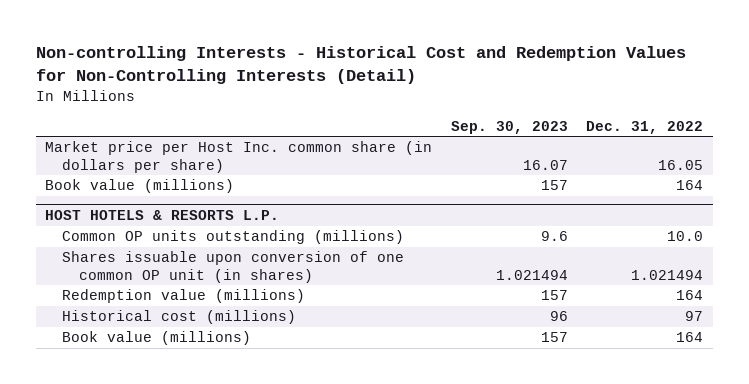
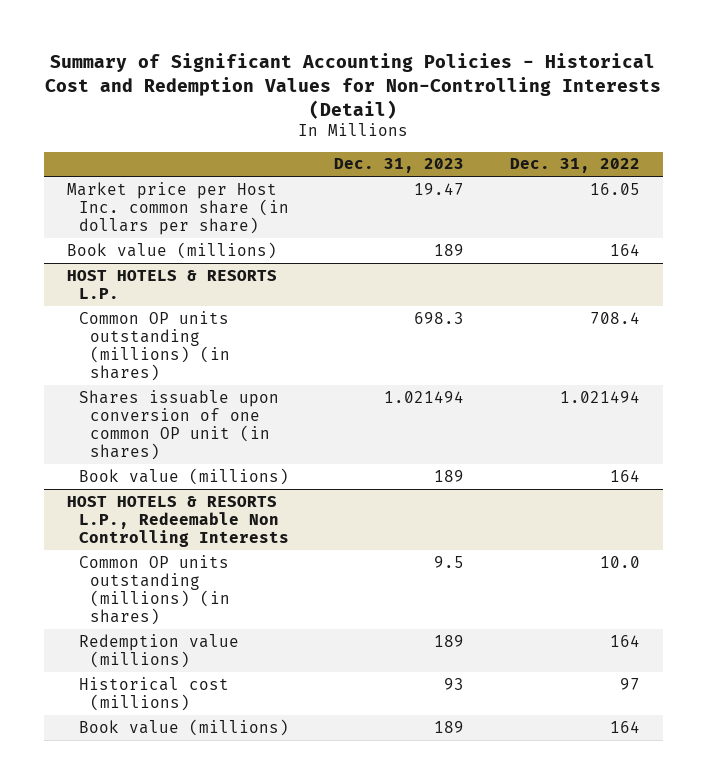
[35,46,686,84] Non-controlling Interests - Historical Cost and Redemption Values for Non-Controlling Interests (Detail) -> [45,52,662,119] Summary of Significant Accounting Policies - Historical Cost and Redemption Values for Non-Controlling Interests (Detail)
[450,120,568,134] Sep. 30, 2023 -> none
none -> [334,158,465,174] Dec. 31, 2023
[61,230,404,245] Common OP units outstanding (millions) -> [78,310,231,382] Common OP units outstanding (millions) (in shares)
[667,231,704,242] 10.0 -> [589,311,640,324] 708.4
none -> [78,467,289,485] Book value (millions)
none -> [66,495,289,548] HOST HOTELS & RESORTS L.P., Redeemable Non Controlling Interests
none -> [78,554,231,626] Common OP units outstanding (millions) (in shares)

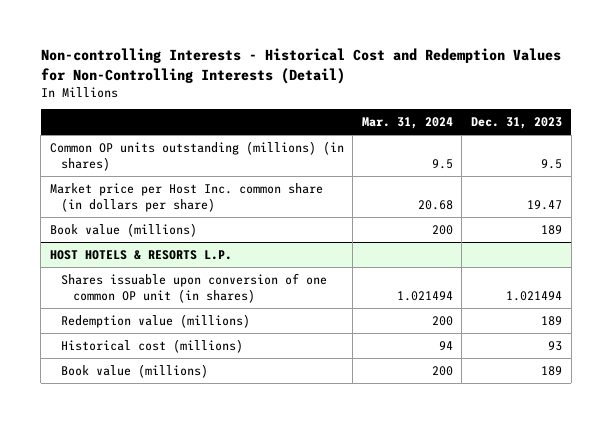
[45,52,662,119] Summary of Significant Accounting Policies - Historical Cost and Redemption Values for Non-Controlling Interests (Detail) -> [40,48,561,84] Non-controlling Interests - Historical Cost and Redemption Values for Non-Controlling Interests (Detail)
[509,158,640,174] Dec. 31, 2022 -> none
none -> [361,117,453,130] Mar. 31, 2024
none -> [49,140,344,172] Common OP units outstanding (millions) (in shares)
[78,310,231,382] Common OP units outstanding (millions) (in shares) -> none
[78,467,289,485] Book value (millions) -> none
[66,495,289,548] HOST HOTELS & RESORTS L.P., Redeemable Non Controlling Interests -> none
[78,554,231,626] Common OP units outstanding (millions) (in shares) -> none

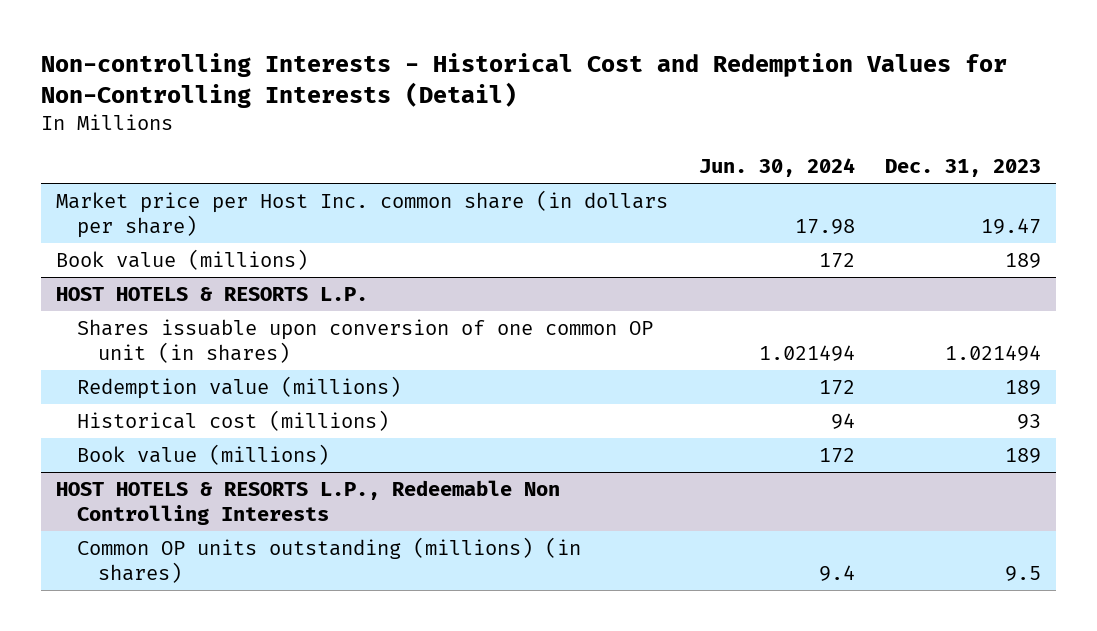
[361,117,453,130] Mar. 31, 2024 -> none
none -> [698,158,855,178] Jun. 30, 2024
[49,140,344,172] Common OP units outstanding (millions) (in shares) -> none
none -> [56,479,561,526] HOST HOTELS & RESORTS L.P., Redeemable Non Controlling Interests
none -> [77,536,582,584] Common OP units outstanding (millions) (in shares)

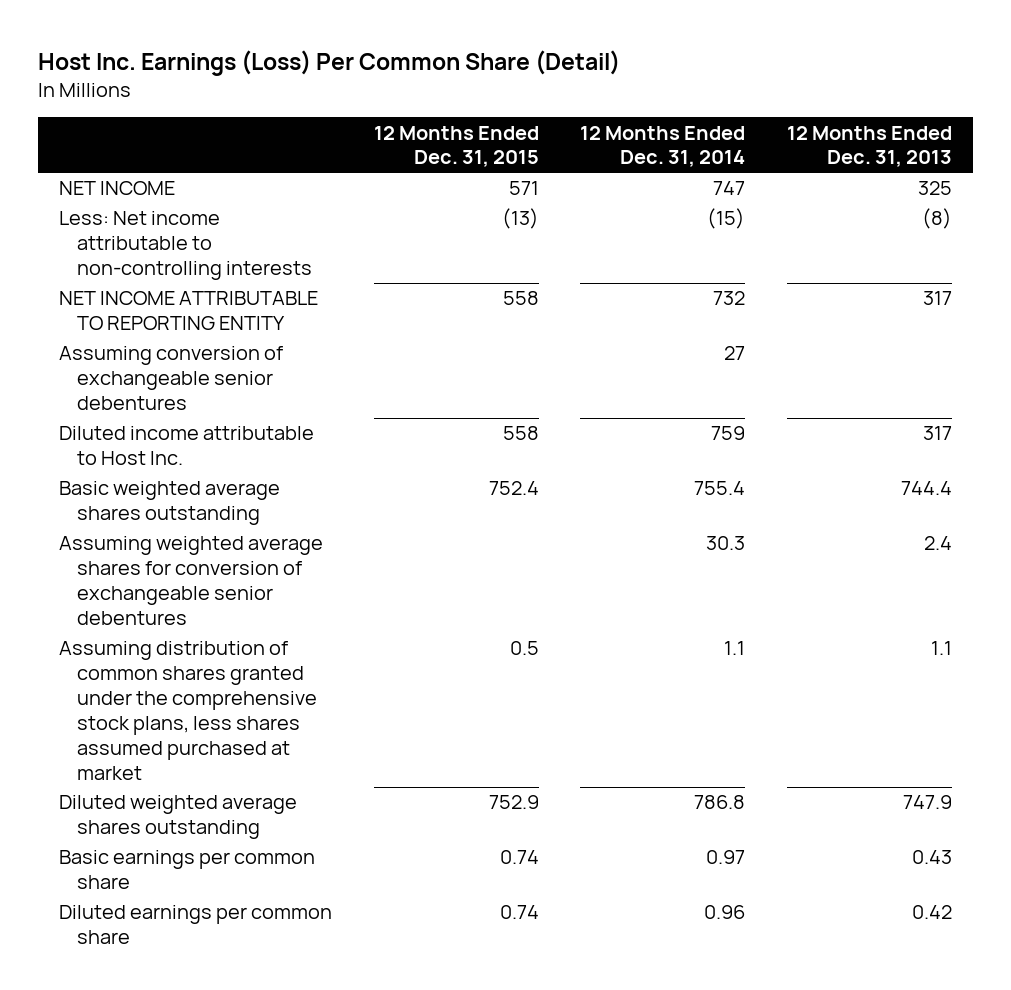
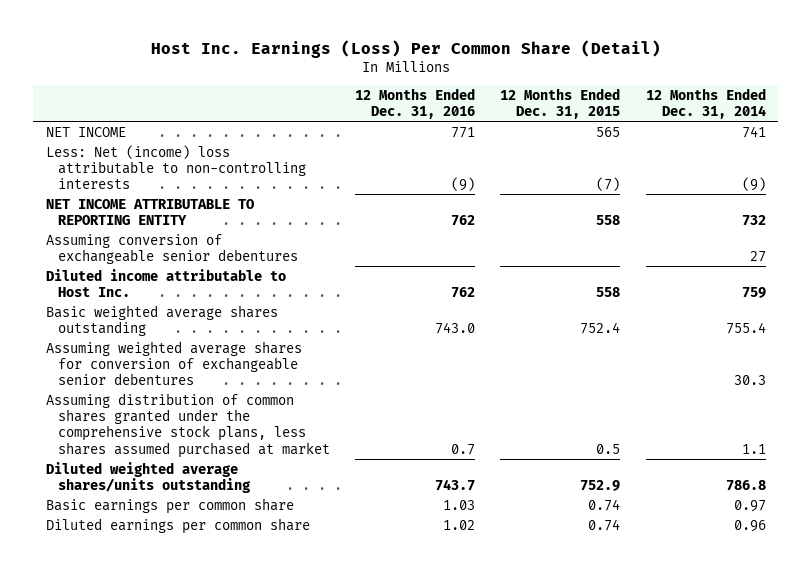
[786,125,952,168] 12 Months Ended Dec. 31, 2013 -> none
none -> [355,87,476,120] 12 Months Ended Dec. 31, 2016
[508,181,539,196] 571 -> [596,126,621,137] 565
[713,181,746,196] 747 -> [741,125,766,138] 741
[59,211,313,281] Less: Net income attributable to non-controlling interests -> [45,144,306,190] Less: Net (income) loss attributable to non-controlling interests
[501,208,539,230] (13) -> [596,177,621,192] (7)
[707,208,746,230] (15) -> [741,177,766,192] (9)
[59,795,298,840] Diluted weighted average shares outstanding -> [45,461,251,493] Diluted weighted average shares/units outstanding

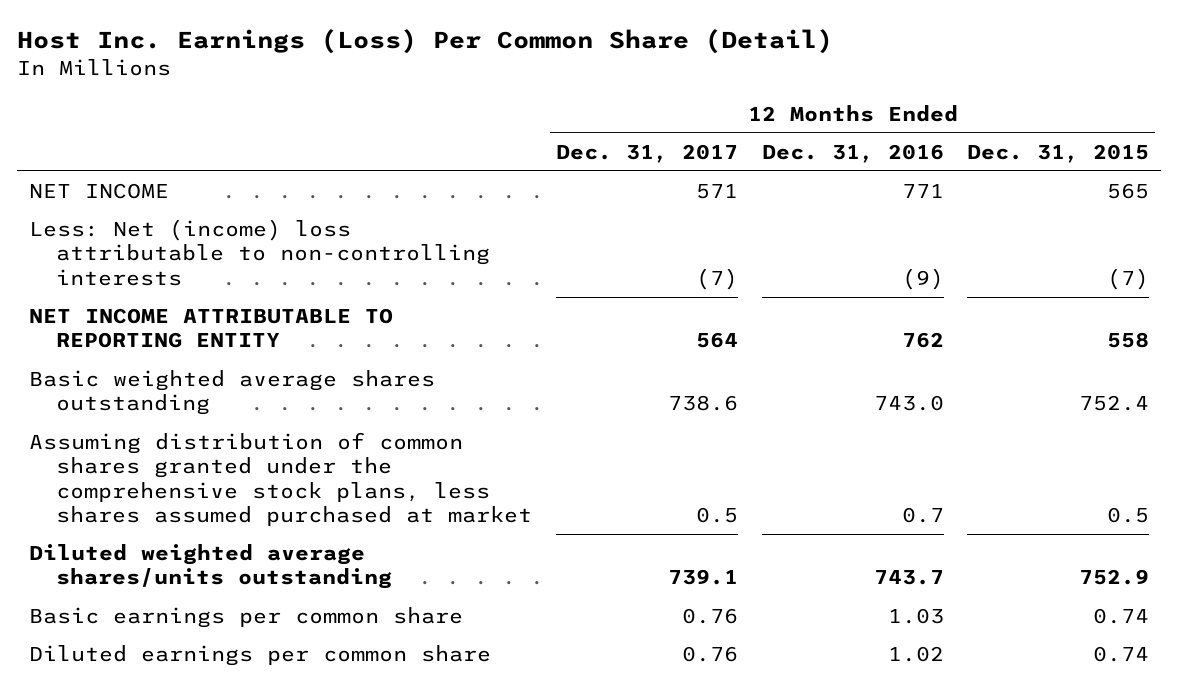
[645,87,766,120] 12 Months Ended Dec. 31, 2014 -> none
none -> [555,143,738,163] Dec. 31, 2017
[45,233,298,264] Assuming conversion of exchangeable senior debentures -> none
[45,268,286,297] Diluted income attributable to Host Inc. -> none
[45,340,302,386] Assuming weighted average shares for conversion of exchangeable senior debentures -> none

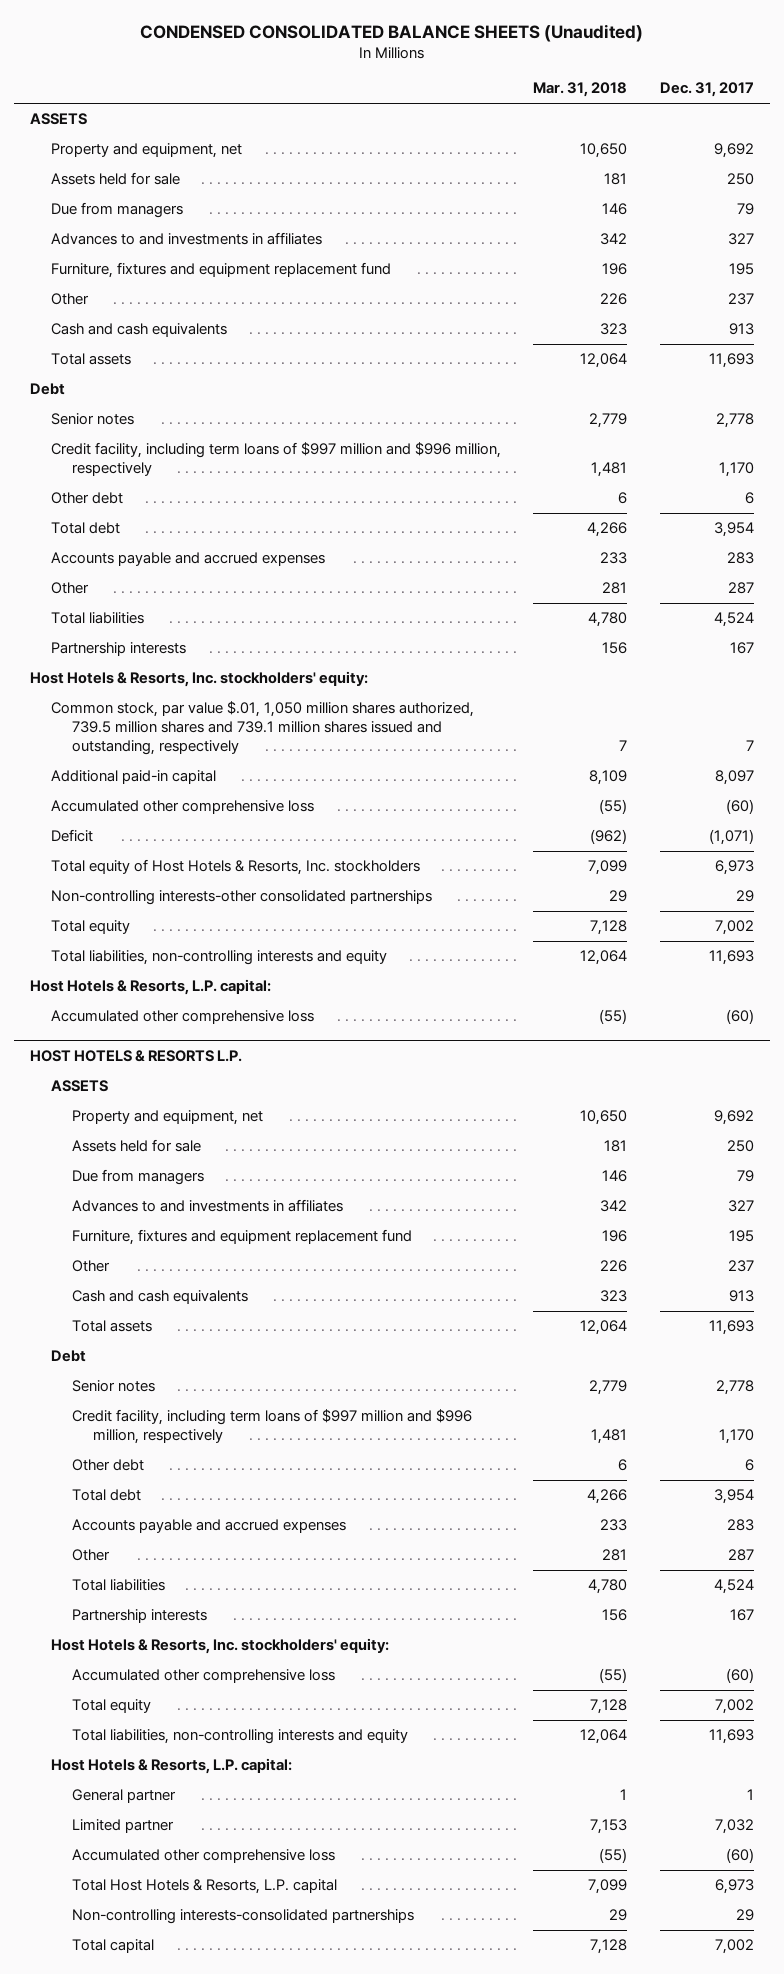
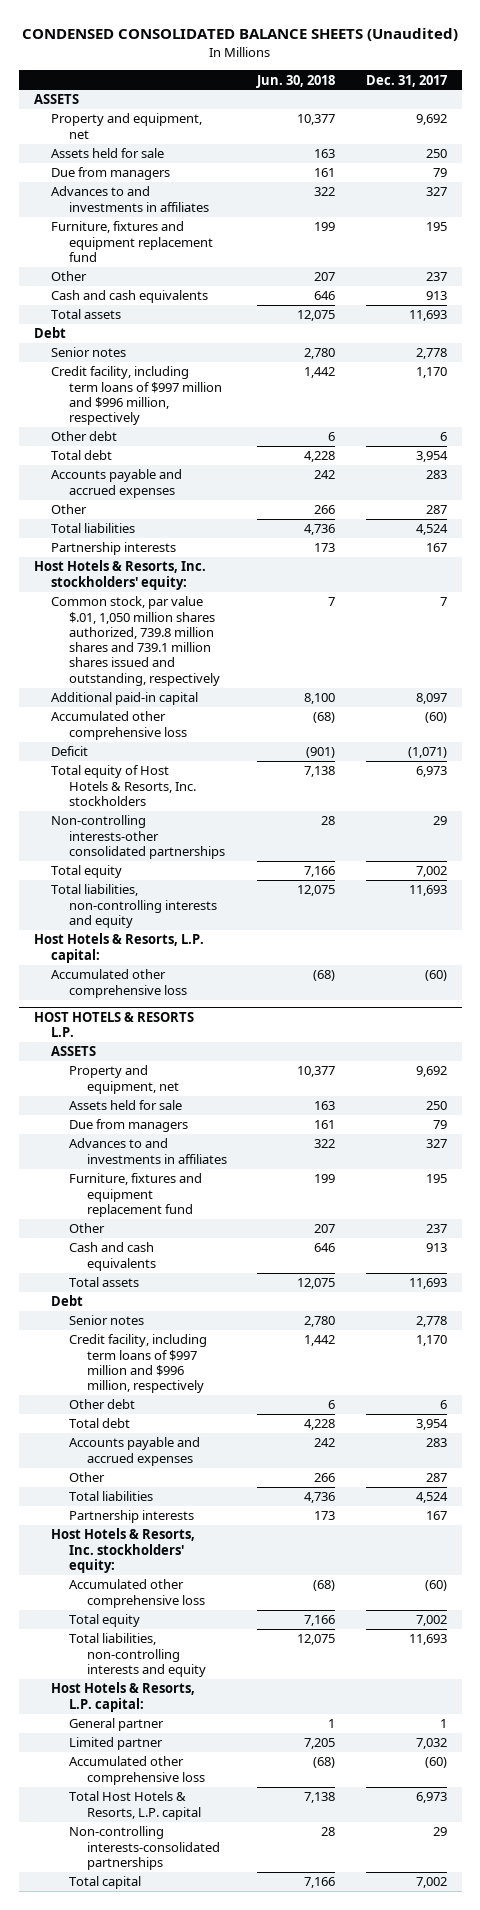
[533,82,628,98] Mar. 31, 2018 -> none
none -> [256,74,336,88] Jun. 30, 2018
[51,701,475,755] Common stock, par value $.01, 1,050 million shares authorized, 739.5 million shares and 739.1 million shares issued and outstanding, respectively -> [51,596,220,686] Common stock, par value $.01, 1,050 million shares authorized, 739.8 million shares and 739.1 million shares issued and outstanding, respectively

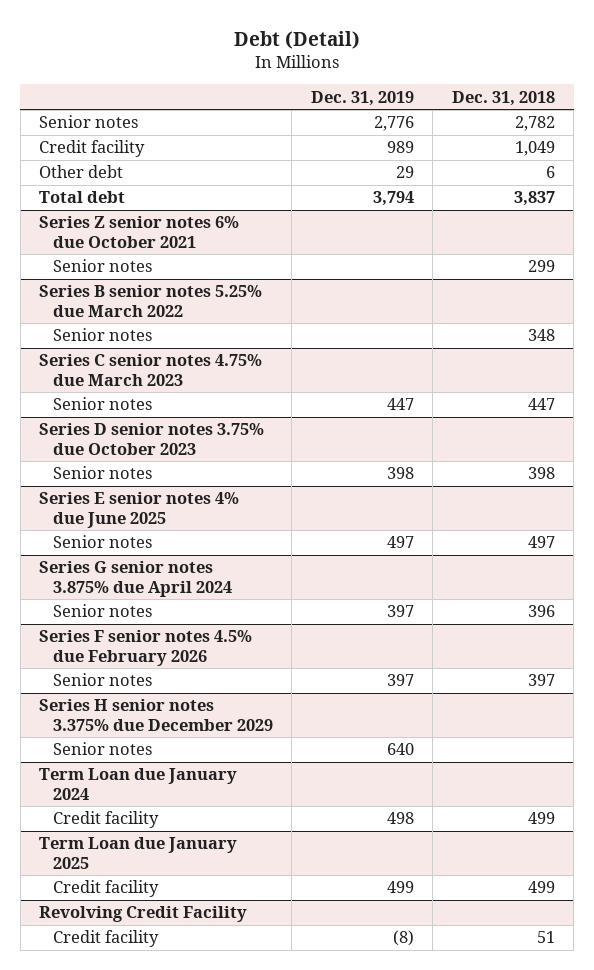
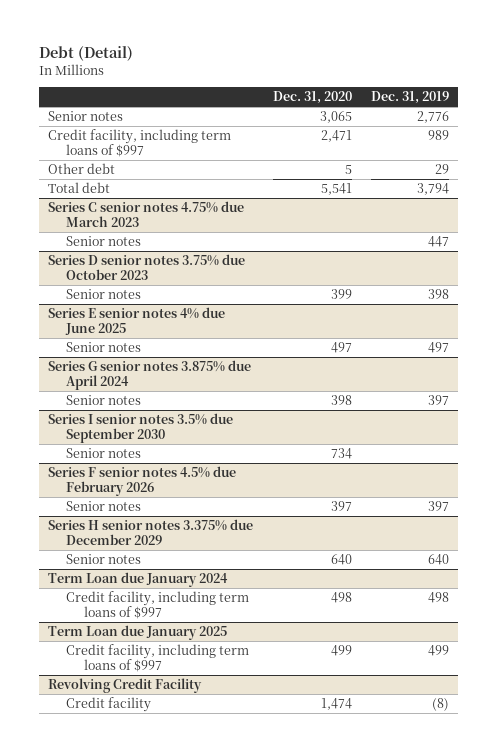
[451,90,555,106] Dec. 31, 2018 -> none
none -> [272,91,352,105] Dec. 31, 2020
[39,140,146,158] Credit facility -> [48,129,232,158] Credit facility, including term loans of $997
[39,216,240,248] Series Z senior notes 6% due October 2021 -> none
[52,259,152,273] Senior notes -> none
[39,285,263,317] Series B senior notes 5.25% due March 2022 -> none
[52,328,152,342] Senior notes -> none
none -> [48,413,234,444] Series I senior notes 3.5% due September 2030
none -> [66,448,142,459] Senior notes
[52,811,159,829] Credit facility -> [66,591,250,620] Credit facility, including term loans of $997
[52,880,159,898] Credit facility -> [66,644,250,673] Credit facility, including term loans of $997

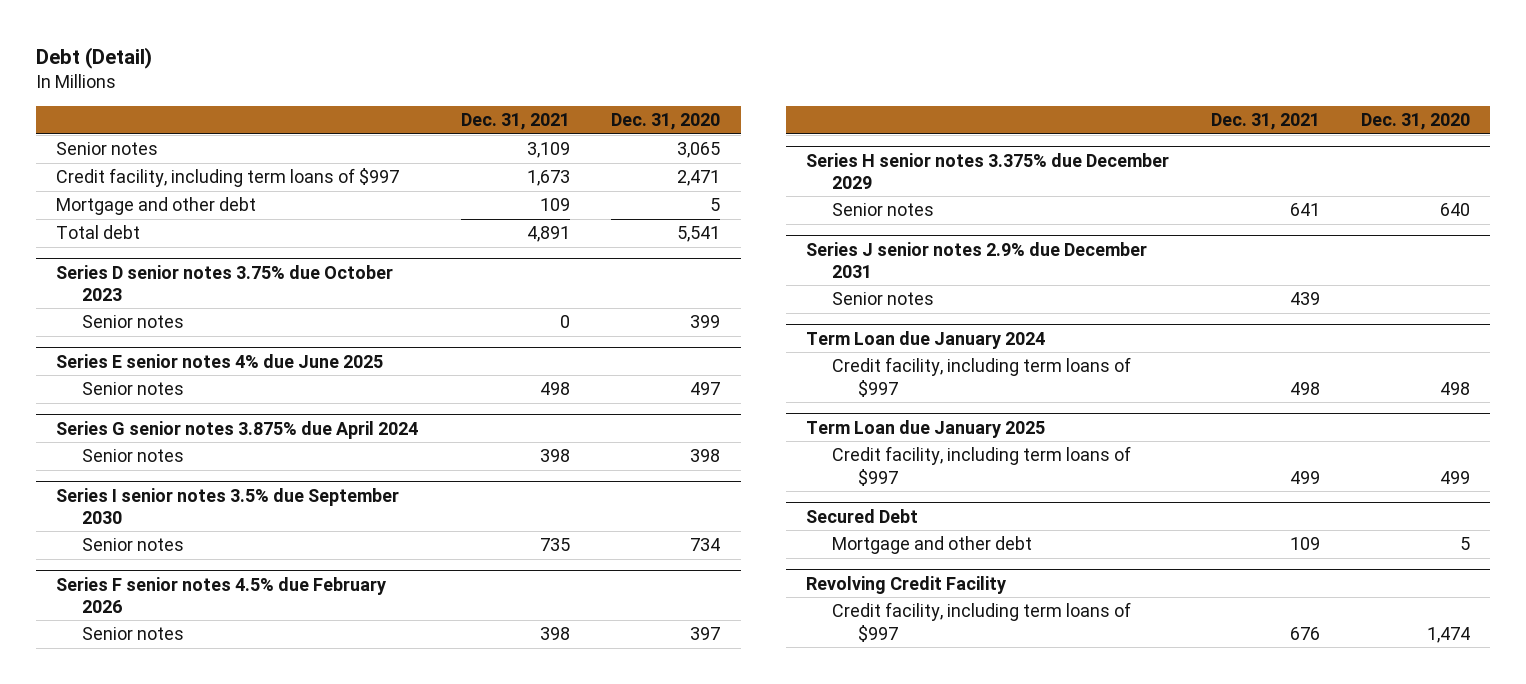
[370,91,449,105] Dec. 31, 2019 -> none
none -> [460,112,570,130] Dec. 31, 2021
[48,163,116,175] Other debt -> [56,197,257,216] Mortgage and other debt
[48,201,245,228] Series C senior notes 4.75% due March 2023 -> none
[66,236,142,247] Senior notes -> none
none -> [806,241,1148,278] Series J senior notes 2.9% due December 2031
none -> [832,292,935,306] Senior notes
none -> [806,508,919,523] Secured Debt
none -> [832,536,1033,555] Mortgage and other debt
[66,697,152,713] Credit facility -> [832,602,1132,642] Credit facility, including term loans of $997

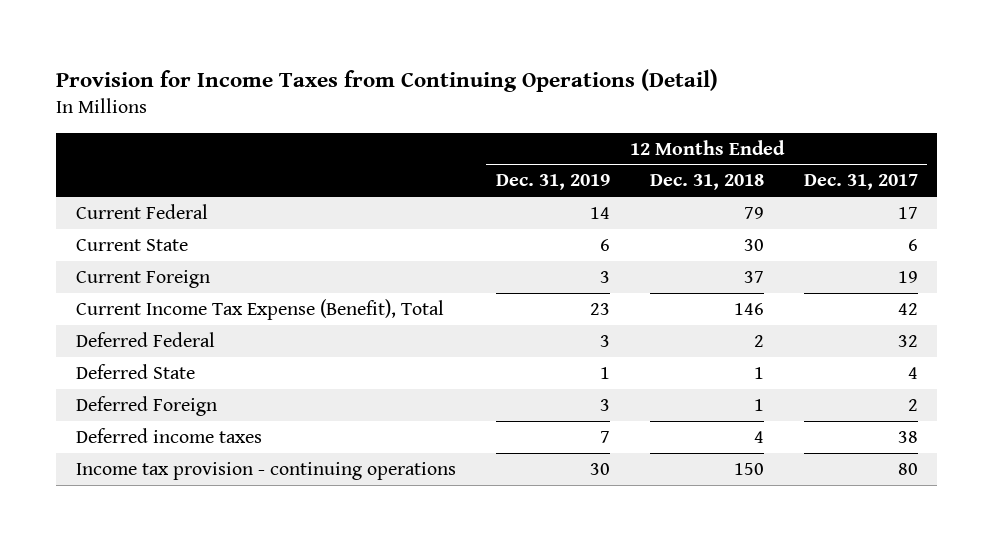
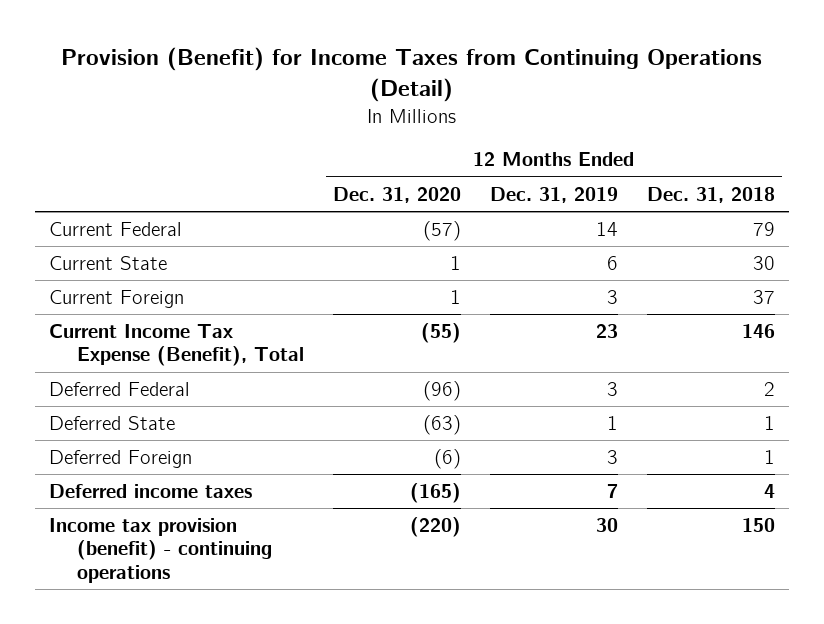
[56,68,719,92] Provision for Income Taxes from Continuing Operations (Detail) -> [61,47,763,102] Provision (Benefit) for Income Taxes from Continuing Operations (Detail)
[803,174,918,191] Dec. 31, 2017 -> none
none -> [333,186,462,203] Dec. 31, 2020
[76,461,457,480] Income tax provision - continuing operations -> [49,518,273,583] Income tax provision (benefit) - continuing operations

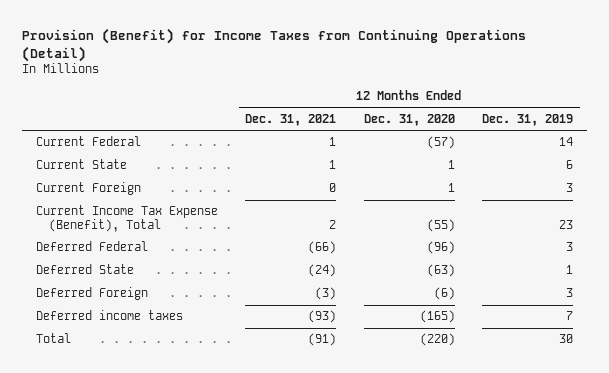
[647,186,776,203] Dec. 31, 2018 -> none
none -> [245,113,337,126] Dec. 31, 2021
[49,518,273,583] Income tax provision (benefit) - continuing operations -> [36,333,72,344] Total

